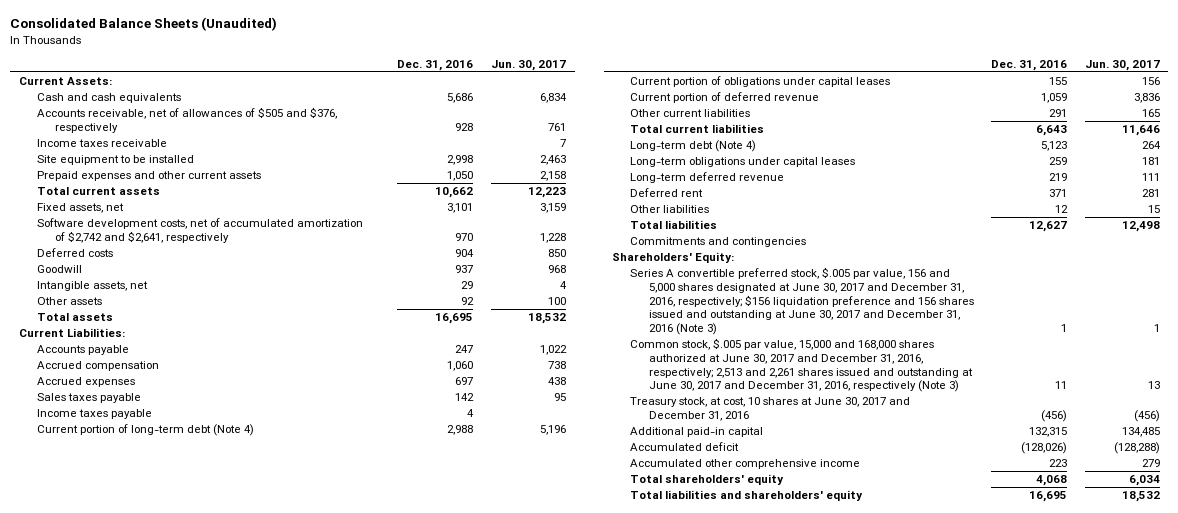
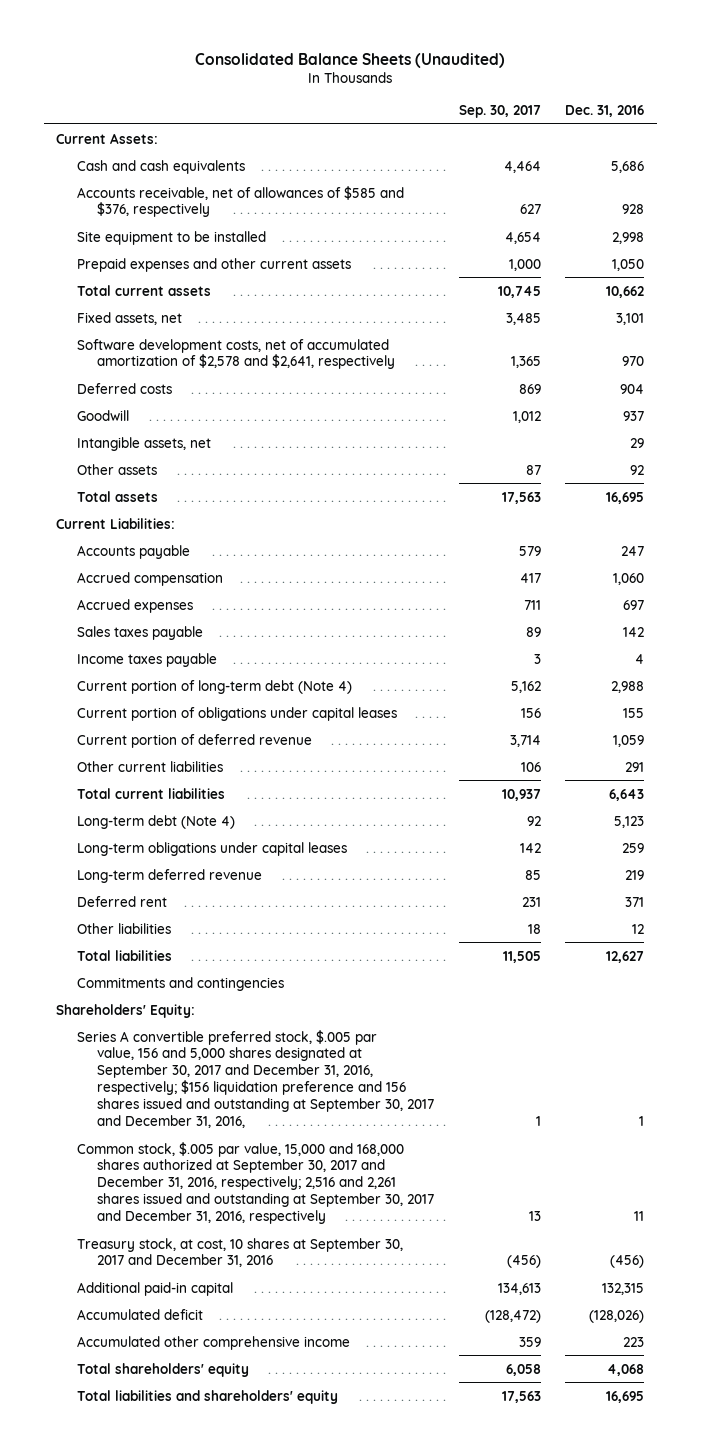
[490,59,566,71] Jun. 30, 2017 -> none
none -> [458,105,541,119] Sep. 30, 2017
[36,139,167,148] Income taxes receivable -> none
[36,107,337,133] Accounts receivable, net of allowances of $505 and $376, respectively -> [76,185,404,218] Accounts receivable, net of allowances of $585 and $376, respectively
[36,218,363,243] Software development costs, net of accumulated amortization of $2,742 and $2,641, respectively -> [76,338,395,370] Software development costs, net of accumulated amortization of $2,578 and $2,641, respectively
[630,267,974,335] Series A convertible preferred stock, $.005 par value, 156 and 5,000 shares designated at June 30, 2017 and December 31, 2016, respectively; $156 liquidation preference and 156 shares issued and outstanding at June 30, 2017 and December 31, 2016 (Note 3) -> [76,1029,434,1128] Series A convertible preferred stock, $.005 par value, 156 and 5,000 shares designated at September 30, 2017 and December 31, 2016, respectively; $156 liquidation preference and 156 shares issued and outstanding at September 30, 2017 and December 31, 2016,
[630,338,973,393] Common stock, $.005 par value, 15,000 and 168,000 shares authorized at June 30, 2017 and December 31, 2016, respectively; 2,513 and 2,261 shares issued and outstanding at June 30, 2017 and December 31, 2016, respectively (Note 3) -> [76,1141,434,1224] Common stock, $.005 par value, 15,000 and 168,000 shares authorized at September 30, 2017 and December 31, 2016, respectively; 2,516 and 2,261 shares issued and outstanding at September 30, 2017 and December 31, 2016, respectively
[630,397,911,421] Treasury stock, at cost, 10 shares at June 30, 2017 and December 31, 2016 -> [76,1237,403,1268] Treasury stock, at cost, 10 shares at September 30, 2017 and December 31, 2016

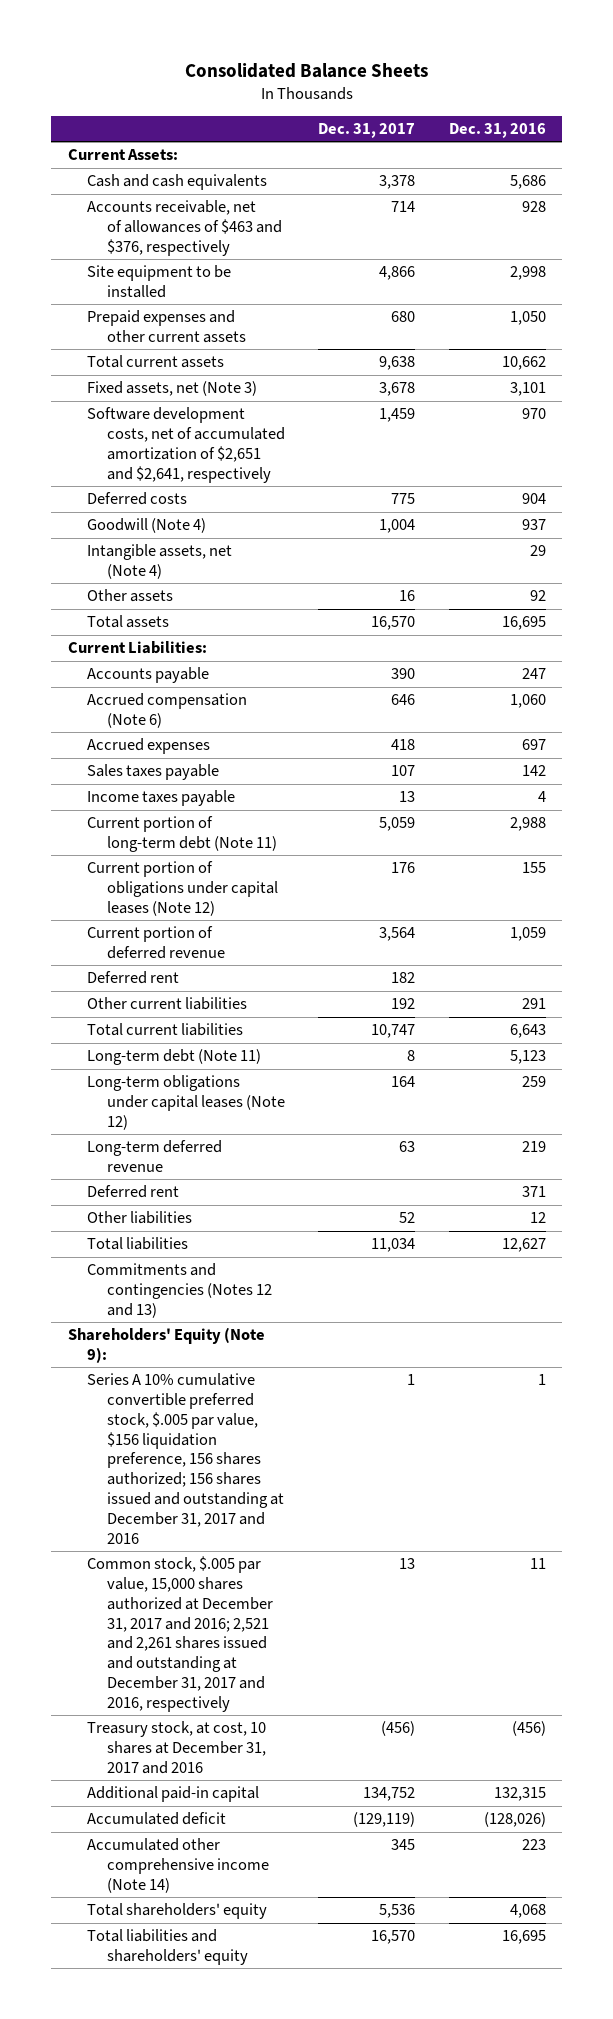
[195,52,506,68] Consolidated Balance Sheets (Unaudited) -> [184,62,428,78] Consolidated Balance Sheets
[458,105,541,119] Sep. 30, 2017 -> none
none -> [318,122,416,138] Dec. 31, 2017
[76,185,404,218] Accounts receivable, net of allowances of $585 and $376, respectively -> [87,200,283,256] Accounts receivable, net of allowances of $463 and $376, respectively
[76,311,182,325] Fixed assets, net -> [87,381,258,397] Fixed assets, net (Note 3)
[76,338,395,370] Software development costs, net of accumulated amortization of $2,578 and $2,641, respectively -> [87,407,286,483] Software development costs, net of accumulated amortization of $2,651 and $2,641, respectively
[76,409,129,421] Goodwill -> [87,518,207,534] Goodwill (Note 4)
[76,436,211,451] Intangible assets, net -> [87,544,233,580] Intangible assets, net (Note 4)
[76,571,223,586] Accrued compensation -> [87,693,248,729] Accrued compensation (Note 6)
[76,679,352,694] Current portion of long-term debt (Note 4) -> [87,816,278,853] Current portion of long-term debt (Note 11)
[76,706,397,721] Current portion of obligations under capital leases -> [87,861,279,916] Current portion of obligations under capital leases (Note 12)
none -> [87,971,180,985] Deferred rent
[76,814,235,829] Long-term debt (Note 4) -> [87,1049,262,1066] Long-term debt (Note 11)
[76,841,347,856] Long-term obligations under capital leases -> [87,1075,286,1130] Long-term obligations under capital leases (Note 12)
[76,976,284,991] Commitments and contingencies -> [87,1263,273,1318] Commitments and contingencies (Notes 12 and 13)
[56,1003,196,1018] Shareholders' Equity: -> [67,1327,265,1364] Shareholders' Equity (Note 9):
[76,1029,434,1128] Series A convertible preferred stock, $.005 par value, 156 and 5,000 shares designated at September 30, 2017 and December 31, 2016, respectively; $156 liquidation preference and 156 shares issued and outstanding at September 30, 2017 and December 31, 2016, -> [87,1373,285,1544] Series A 10% cumulative convertible preferred stock, $.005 par value, $156 liquidation preference, 156 shares authorized; 156 shares issued and outstanding at December 31, 2017 and 2016
[76,1141,434,1224] Common stock, $.005 par value, 15,000 and 168,000 shares authorized at September 30, 2017 and December 31, 2016, respectively; 2,516 and 2,261 shares issued and outstanding at September 30, 2017 and December 31, 2016, respectively -> [87,1556,274,1712] Common stock, $.005 par value, 15,000 shares authorized at December 31, 2017 and 2016; 2,521 and 2,261 shares issued and outstanding at December 31, 2017 and 2016, respectively
[76,1237,403,1268] Treasury stock, at cost, 10 shares at September 30, 2017 and December 31, 2016 -> [87,1721,267,1774] Treasury stock, at cost, 10 shares at December 31, 2017 and 2016
[76,1335,350,1350] Accumulated other comprehensive income -> [87,1838,270,1893] Accumulated other comprehensive income (Note 14)

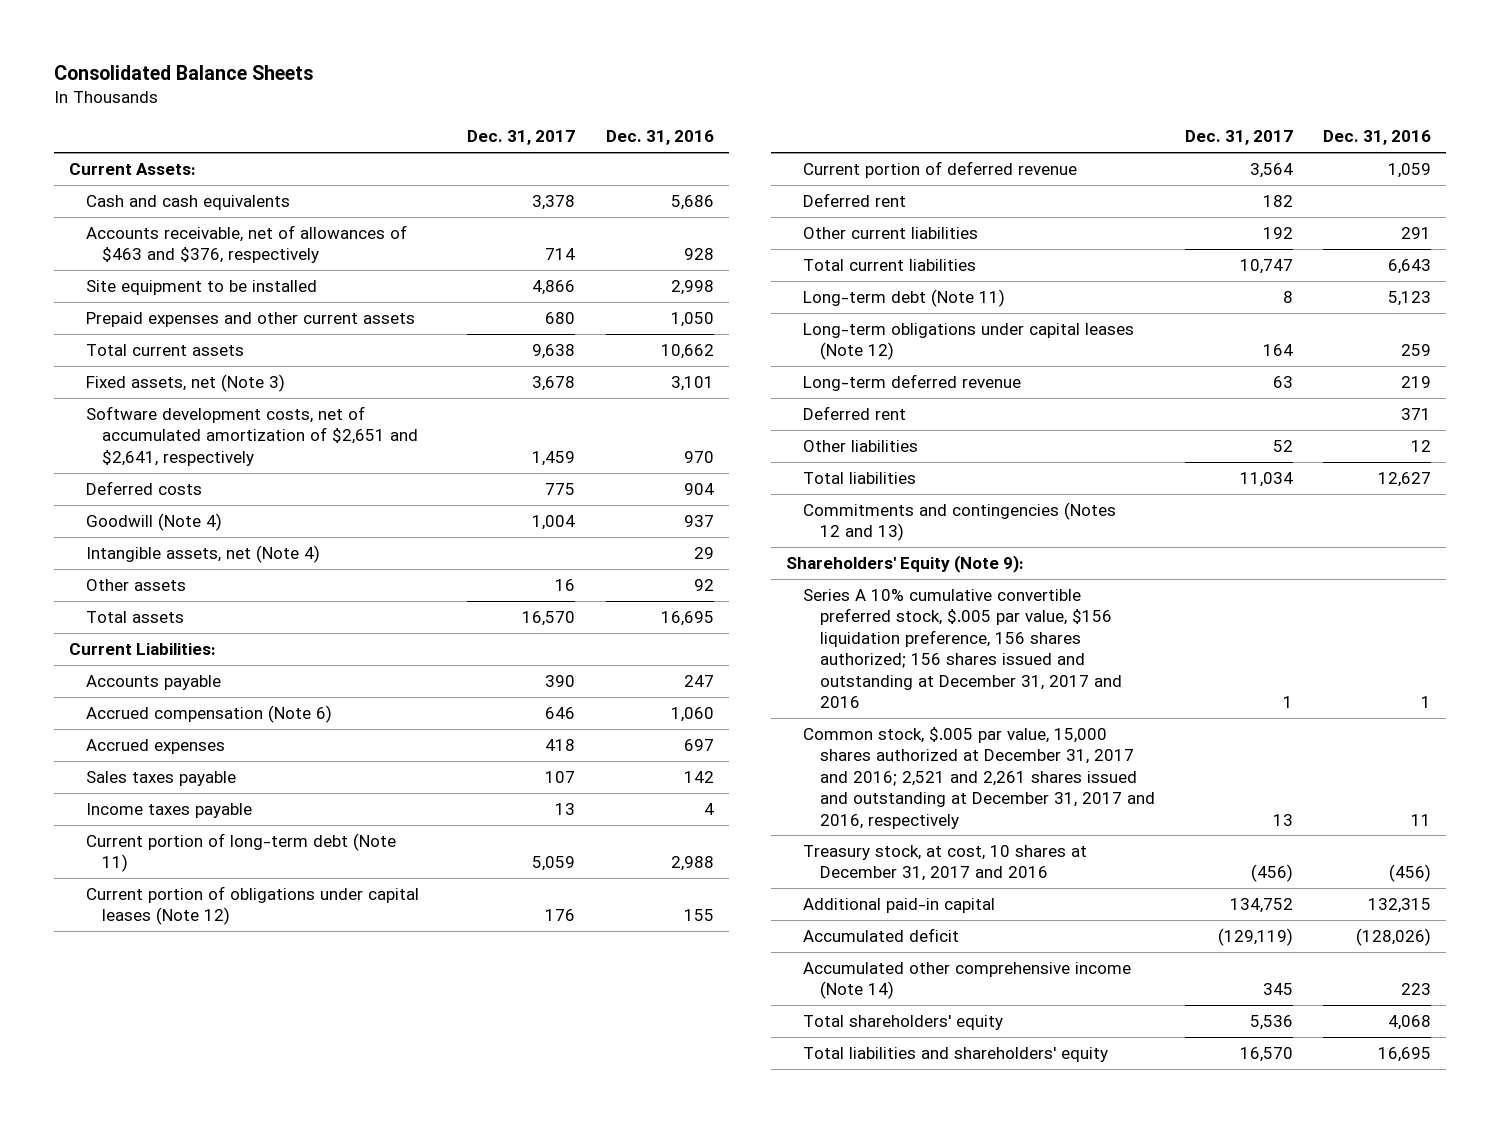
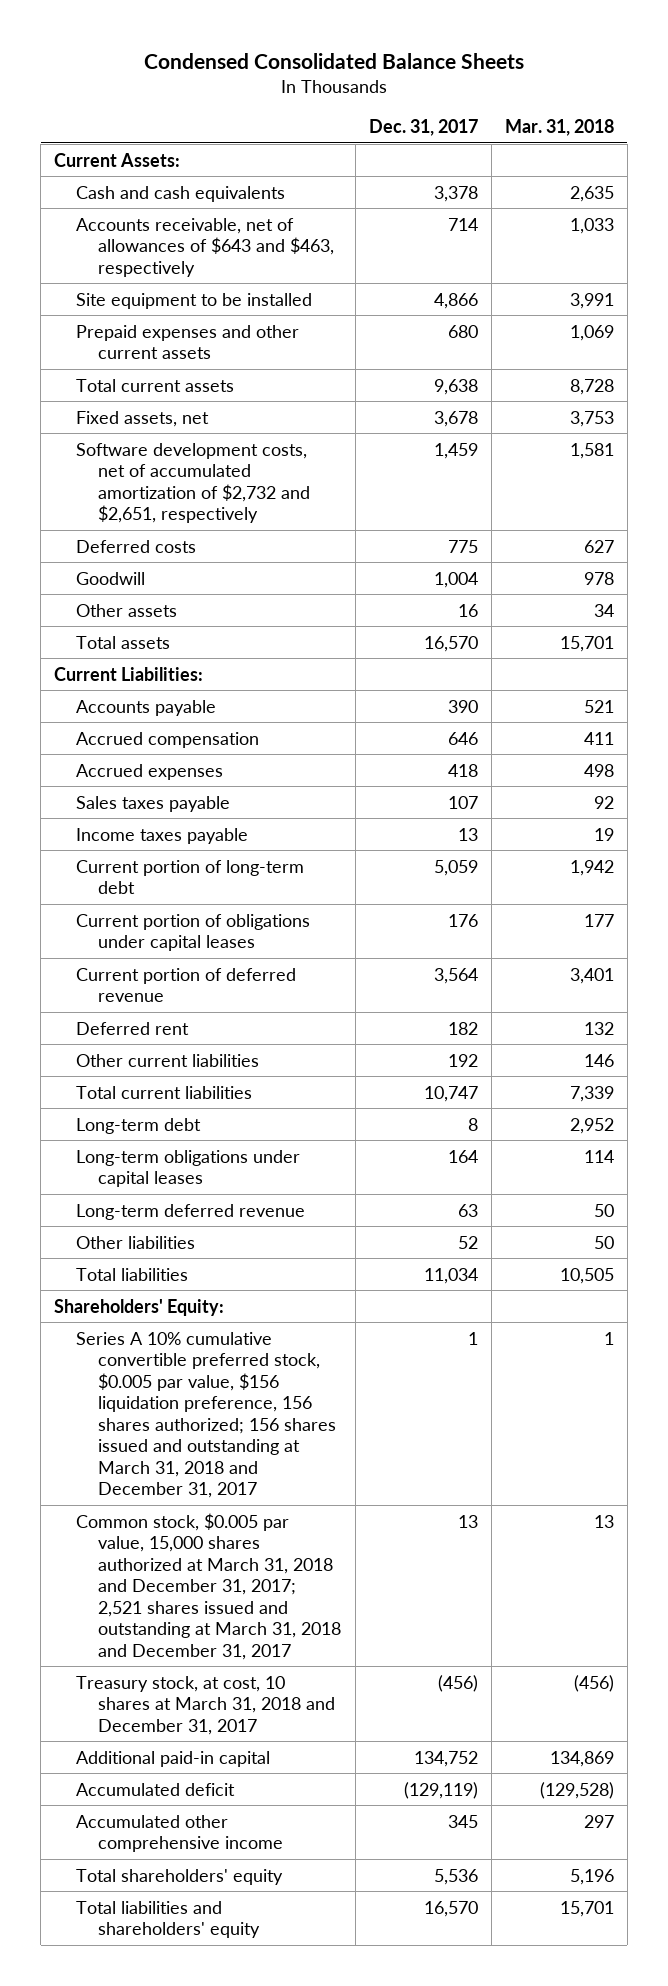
[53,65,313,81] Consolidated Balance Sheets -> [144,52,525,69] Condensed Consolidated Balance Sheets
[605,130,714,146] Dec. 31, 2016 -> none
none -> [504,119,614,137] Mar. 31, 2018
[85,224,407,264] Accounts receivable, net of allowances of $463 and $376, respectively -> [76,217,335,277] Accounts receivable, net of allowances of $643 and $463, respectively
[85,373,285,392] Fixed assets, net (Note 3) -> [76,410,210,427] Fixed assets, net
[85,405,419,466] Software development costs, net of accumulated amortization of $2,651 and $2,641, respectively -> [76,442,311,524] Software development costs, net of accumulated amortization of $2,732 and $2,651, respectively
[85,544,320,563] Intangible assets, net (Note 4) -> none
[85,512,222,531] Goodwill (Note 4) -> [76,571,146,585] Goodwill
[85,704,332,723] Accrued compensation (Note 6) -> [76,731,260,748] Accrued compensation
[85,832,396,873] Current portion of long-term debt (Note 11) -> [76,859,305,895] Current portion of long-term debt
[85,885,419,926] Current portion of obligations under capital leases (Note 12) -> [76,913,311,952] Current portion of obligations under capital leases
[803,288,1006,307] Long-term debt (Note 11) -> [76,1117,202,1134] Long-term debt
[803,322,1135,361] Long-term obligations under capital leases (Note 12) -> [76,1149,301,1188] Long-term obligations under capital leases
[803,405,907,420] Deferred rent -> none
[803,501,1117,542] Commitments and contingencies (Notes 12 and 13) -> none
[786,554,1025,573] Shareholders' Equity (Note 9): -> [54,1298,225,1316] Shareholders' Equity:
[803,588,1122,708] Series A 10% cumulative convertible preferred stock, $.005 par value, $156 liquidation preference, 156 shares authorized; 156 shares issued and outstanding at December 31, 2017 and 2016 -> [76,1331,337,1499] Series A 10% cumulative convertible preferred stock, $0.005 par value, $156 liquidation preference, 156 shares authorized; 156 shares issued and outstanding at March 31, 2018 and December 31, 2017
[803,726,1155,829] Common stock, $.005 par value, 15,000 shares authorized at December 31, 2017 and 2016; 2,521 and 2,261 shares issued and outstanding at December 31, 2017 and 2016, respectively -> [76,1512,342,1660] Common stock, $0.005 par value, 15,000 shares authorized at March 31, 2018 and December 31, 2017; 2,521 shares issued and outstanding at March 31, 2018 and December 31, 2017
[803,844,1088,882] Treasury stock, at cost, 10 shares at December 31, 2017 and 2016 -> [76,1675,336,1735] Treasury stock, at cost, 10 shares at March 31, 2018 and December 31, 2017
[803,961,1132,1000] Accumulated other comprehensive income (Note 14) -> [76,1814,284,1853] Accumulated other comprehensive income

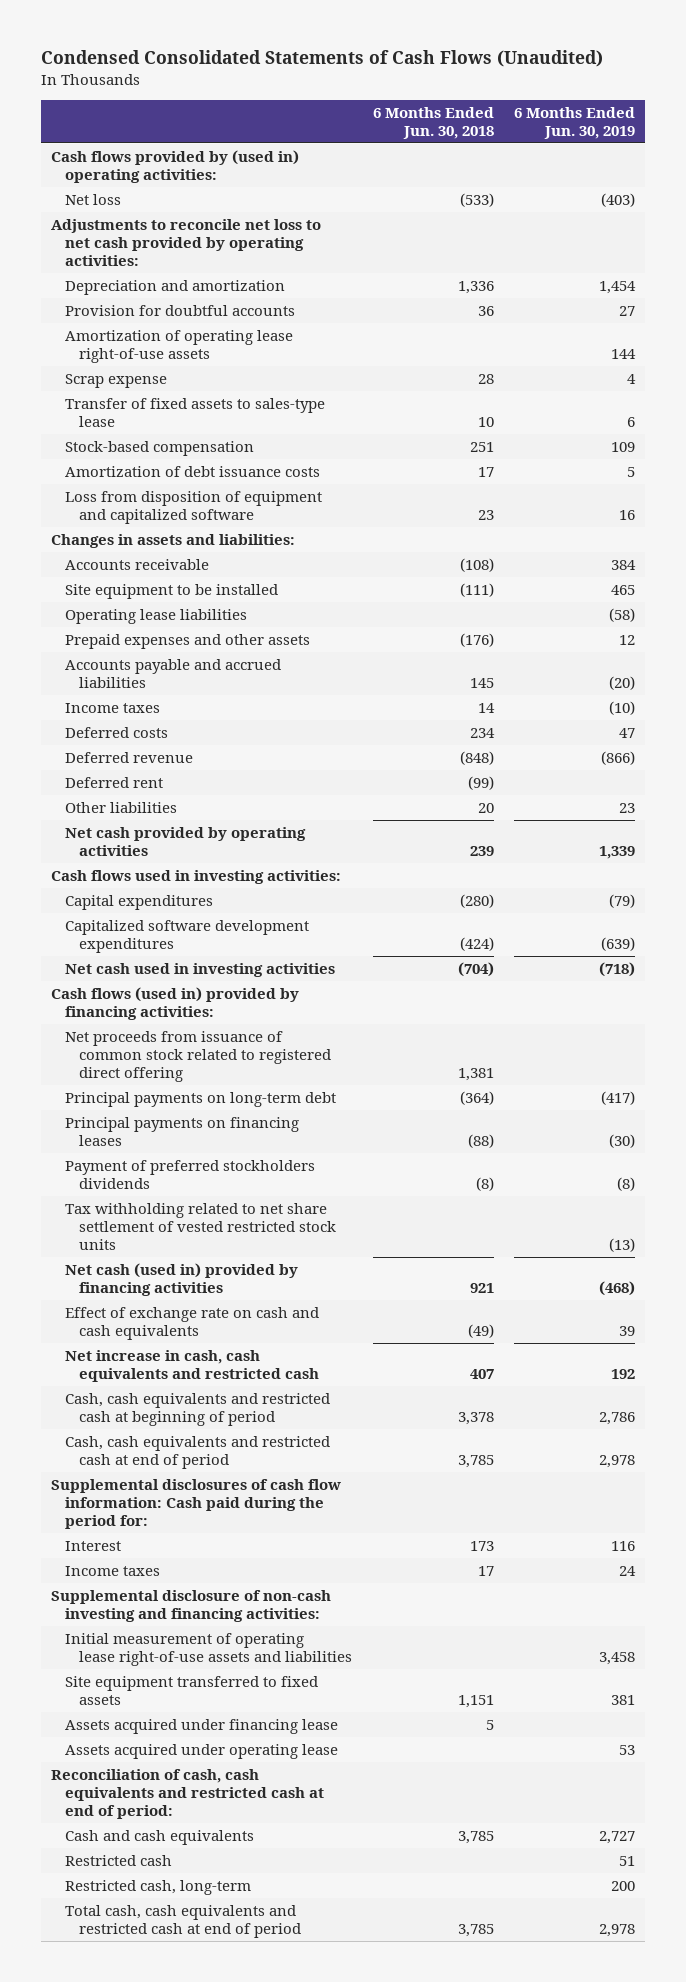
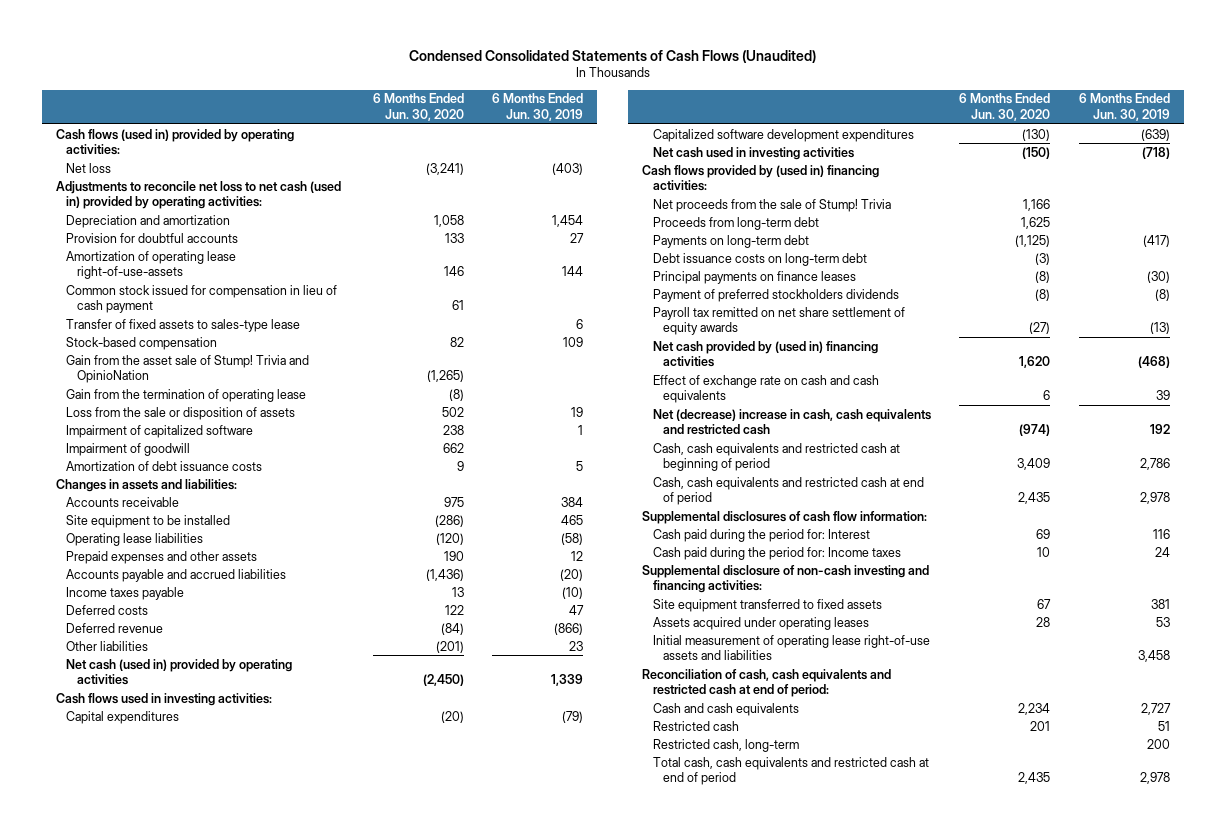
[372,106,494,139] 6 Months Ended Jun. 30, 2018 -> none
none -> [372,93,464,121] 6 Months Ended Jun. 30, 2020
[50,149,299,183] Cash flows provided by (used in) operating activities: -> [55,128,294,156] Cash flows (used in) provided by operating activities:
[50,218,321,266] Adjustments to reconcile net loss to net cash provided by operating activities: -> [55,180,341,210] Adjustments to reconcile net loss to net cash (used in) provided by operating activities:
[65,373,168,388] Scrap expense -> none
[65,329,294,363] Amortization of operating lease right-of-use assets -> [66,250,237,280] Amortization of operating lease right-of-use-assets
none -> [66,284,338,314] Common stock issued for compensation in lieu of cash payment
none -> [66,354,310,384] Gain from the asset sale of Stump! Trivia and OpinioNation
none -> [66,388,307,402] Gain from the termination of operating lease
none -> [66,406,296,420] Loss from the sale or disposition of assets
none -> [66,424,254,438] Impairment of capitalized software
none -> [66,442,191,456] Impairment of goodwill
[65,490,323,524] Loss from disposition of equipment and capitalized software -> none
[65,702,161,713] Income taxes -> [66,586,185,600] Income taxes payable
[65,776,164,788] Deferred rent -> none
[65,826,307,856] Net cash provided by operating activities -> [66,658,293,686] Net cash (used in) provided by operating activities
[65,1030,332,1082] Net proceeds from issuance of common stock related to registered direct offering -> none
[50,986,299,1020] Cash flows (used in) provided by financing activities: -> [642,164,880,192] Cash flows provided by (used in) financing activities:
none -> [652,198,891,212] Net proceeds from the sale of Stump! Trivia
none -> [652,216,819,230] Proceeds from long-term debt
[65,1091,337,1107] Principal payments on long-term debt -> [652,234,809,248] Payments on long-term debt
none -> [652,252,867,266] Debt issuance costs on long-term debt
[65,1116,300,1146] Principal payments on financing leases -> [652,270,856,284] Principal payments on finance leases
[65,1202,337,1250] Tax withholding related to net share settlement of vested restricted stock units -> none
none -> [652,306,905,336] Payroll tax remitted on net share settlement of equity awards
[65,1262,299,1296] Net cash (used in) provided by financing activities -> [652,340,878,368] Net cash provided by (used in) financing activities
[65,1349,320,1382] Net increase in cash, cash equivalents and restricted cash -> [652,408,931,436] Net (decrease) increase in cash, cash equivalents and restricted cash
[50,1478,341,1529] Supplemental disclosures of cash flow information: Cash paid during the period for: -> [642,510,928,524] Supplemental disclosures of cash flow information:
[65,1540,122,1551] Interest -> [652,528,870,542] Cash paid during the period for: Interest
[65,1565,161,1576] Income taxes -> [652,546,901,560] Cash paid during the period for: Income taxes
[65,1718,339,1734] Assets acquired under financing lease -> none
[65,1743,339,1759] Assets acquired under operating lease -> [652,616,869,630] Assets acquired under operating leases
[65,1632,353,1666] Initial measurement of operating lease right-of-use assets and liabilities -> [652,634,930,661] Initial measurement of operating lease right-of-use assets and liabilities

